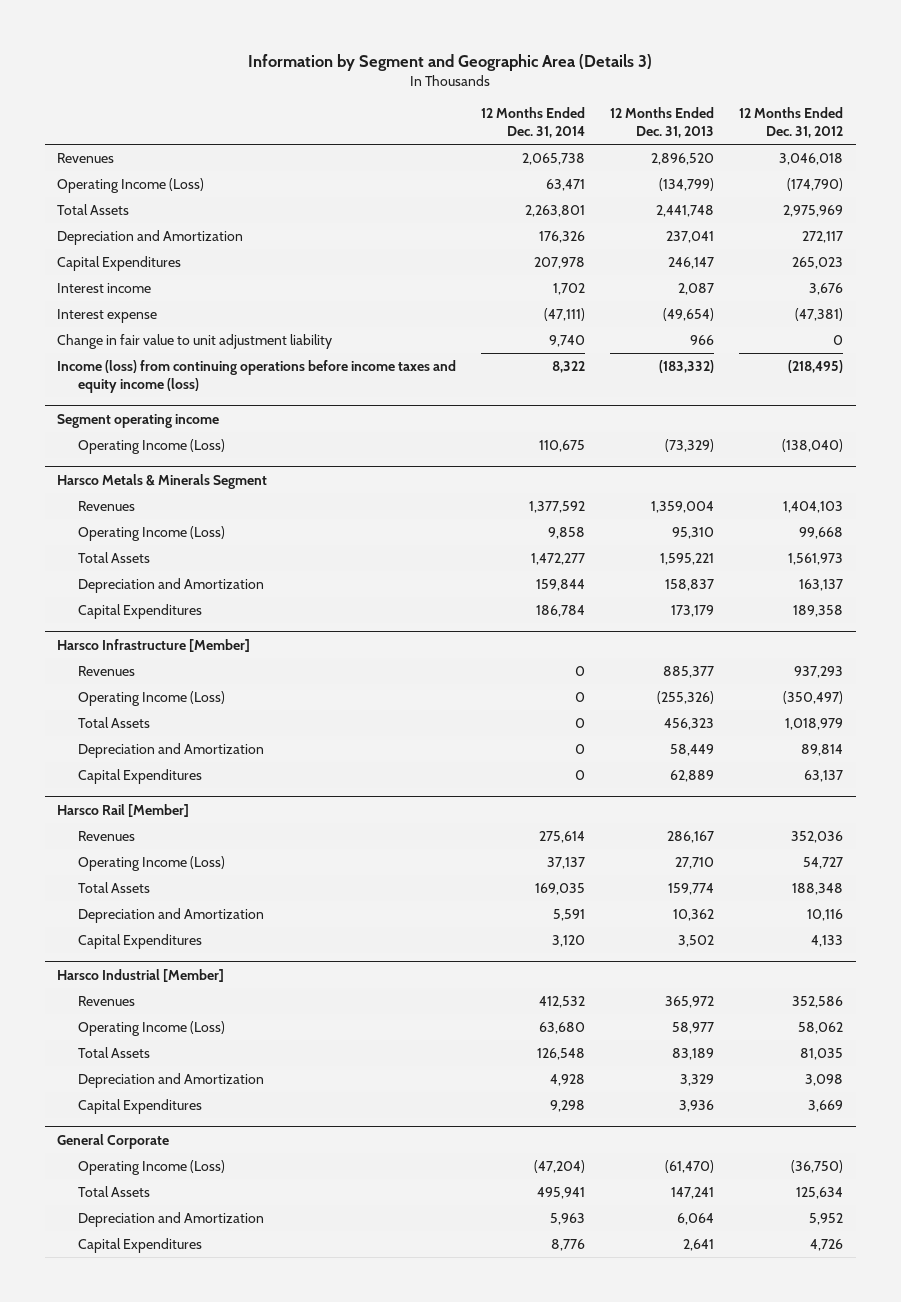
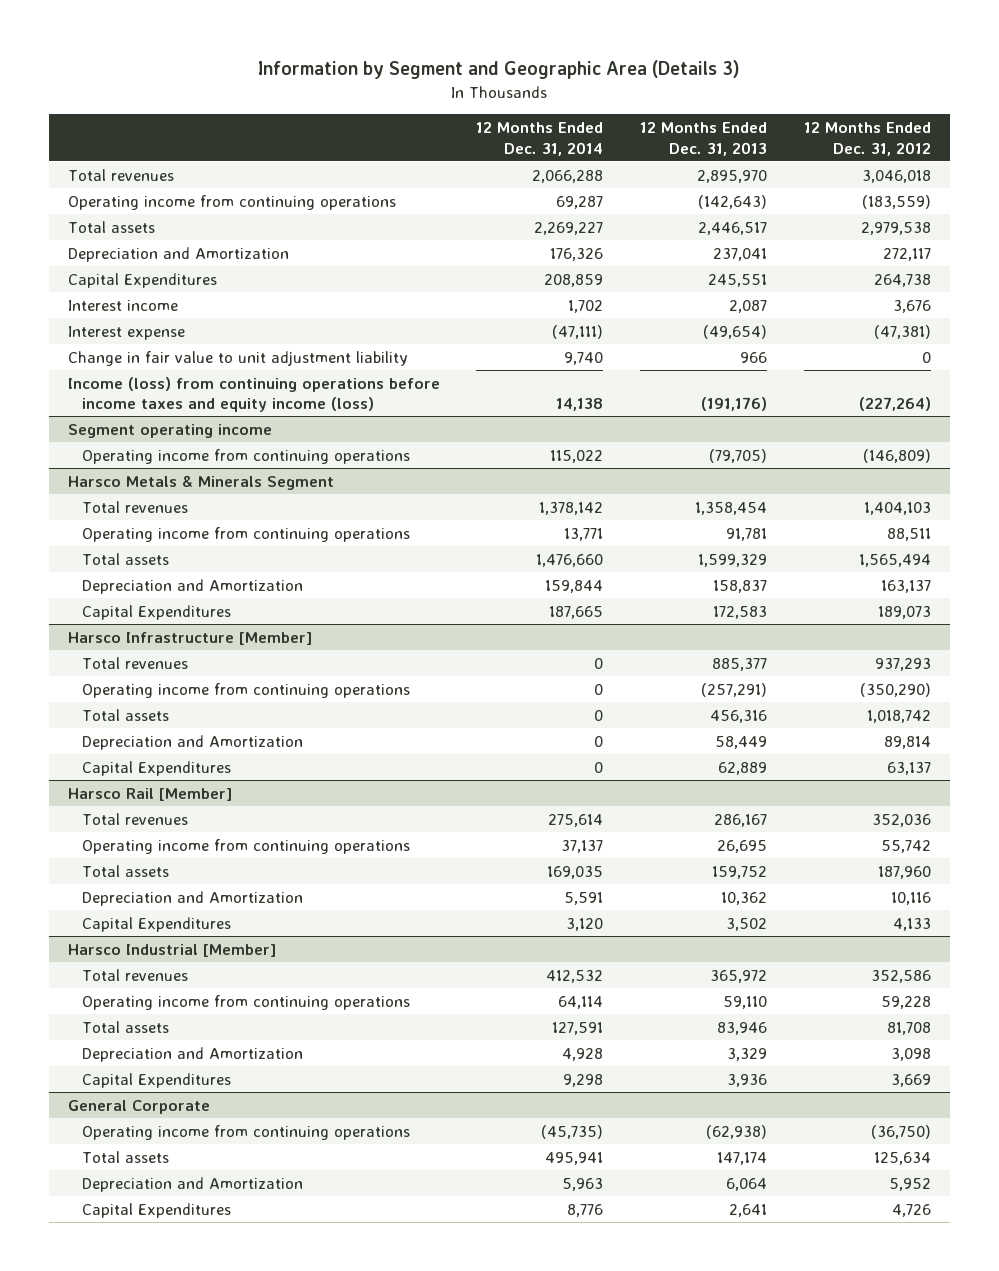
[57,153,115,164] Revenues -> [67,168,174,181] Total revenues
[522,153,586,166] 2,065,738 -> [532,169,604,183] 2,066,288
[651,153,715,166] 2,896,520 -> [697,169,768,183] 2,895,970
[57,178,205,194] Operating Income (Loss) -> [67,194,396,210] Operating income from continuing operations
[546,179,586,192] 63,471 -> [556,195,604,209] 69,287
[659,178,715,192] (134,799) -> [698,194,768,209] (142,643)
[787,178,844,192] (174,790) -> [862,194,932,209] (183,559)
[57,204,130,216] Total Assets -> [67,220,155,233] Total assets
[525,205,586,218] 2,263,801 -> [534,221,604,235] 2,269,227
[656,205,715,218] 2,441,748 -> [698,221,768,235] 2,446,517
[783,205,844,218] 2,975,969 -> [861,221,932,235] 2,979,538
[534,257,586,270] 207,978 -> [544,273,604,287] 208,859
[668,257,715,270] 246,147 -> [708,273,768,287] 245,551
[792,257,844,270] 265,023 -> [874,273,932,287] 264,738
[552,361,586,374] 8,322 -> [556,398,604,412] 14,138
[659,360,715,374] (183,332) -> [701,397,768,412] (191,176)
[788,360,844,374] (218,495) -> [859,397,932,412] (227,264)
[77,439,225,455] Operating Income (Loss) -> [82,448,411,464] Operating income from continuing operations
[539,440,586,453] 110,675 -> [550,449,604,463] 115,022
[665,439,715,453] (73,329) -> [709,448,768,463] (79,705)
[782,439,844,453] (138,040) -> [863,448,932,463] (146,809)
[77,501,135,512] Revenues -> [82,500,189,513] Total revenues
[529,501,586,514] 1,377,592 -> [539,501,604,515] 1,378,142
[651,501,715,514] 1,359,004 -> [695,501,768,515] 1,358,454
[77,526,225,542] Operating Income (Loss) -> [82,526,411,542] Operating income from continuing operations
[548,527,586,540] 9,858 -> [564,527,604,541] 13,771
[672,527,715,540] 95,310 -> [726,527,768,541] 91,781
[799,527,844,540] 99,668 -> [887,527,932,541] 88,511
[77,552,150,564] Total Assets -> [82,552,170,565] Total assets
[531,553,586,566] 1,472,277 -> [536,553,604,567] 1,476,660
[660,553,715,566] 1,595,221 -> [698,553,768,567] 1,599,329
[788,553,844,566] 1,561,973 -> [859,553,932,567] 1,565,494
[536,605,586,618] 186,784 -> [549,605,604,619] 187,665
[671,605,715,618] 173,179 -> [713,605,768,619] 172,583
[793,605,844,618] 189,358 -> [878,605,932,619] 189,073
[77,666,135,677] Revenues -> [82,656,189,669] Total revenues
[77,691,225,707] Operating Income (Loss) -> [82,682,411,698] Operating income from continuing operations
[657,691,715,705] (255,326) -> [701,682,768,697] (257,291)
[783,691,844,705] (350,497) -> [860,682,932,697] (350,290)
[77,717,150,729] Total Assets -> [82,708,170,721] Total assets
[664,718,715,731] 456,323 -> [710,709,768,723] 456,316
[785,718,844,731] 1,018,979 -> [867,709,932,723] 1,018,742
[77,831,135,842] Revenues -> [82,812,189,825] Total revenues
[77,856,225,872] Operating Income (Loss) -> [82,838,411,854] Operating income from continuing operations
[675,857,715,870] 27,710 -> [717,839,768,853] 26,695
[803,857,844,870] 54,727 -> [881,839,932,853] 55,742
[77,882,150,894] Total Assets -> [82,864,170,877] Total assets
[668,883,715,896] 159,774 -> [712,865,768,879] 159,752
[792,883,844,896] 188,348 -> [878,865,932,879] 187,960
[77,996,135,1007] Revenues -> [82,968,189,981] Total revenues
[77,1021,225,1037] Operating Income (Loss) -> [82,994,411,1010] Operating income from continuing operations
[539,1022,586,1035] 63,680 -> [558,995,604,1009] 64,114
[672,1022,715,1035] 58,977 -> [723,995,768,1009] 59,110
[798,1022,844,1035] 58,062 -> [881,995,932,1009] 59,228
[77,1047,150,1059] Total Assets -> [82,1020,170,1033] Total assets
[537,1048,586,1061] 126,548 -> [552,1021,604,1035] 127,591
[672,1048,715,1061] 83,189 -> [717,1021,768,1035] 83,946
[800,1048,844,1061] 81,035 -> [887,1021,932,1035] 81,708
[77,1160,225,1176] Operating Income (Loss) -> [82,1124,411,1140] Operating income from continuing operations
[534,1160,586,1174] (47,204) -> [541,1124,604,1139] (45,735)
[665,1160,715,1174] (61,470) -> [706,1124,768,1139] (62,938)
[77,1186,150,1198] Total Assets -> [82,1150,170,1163] Total assets
[671,1187,715,1200] 147,241 -> [717,1151,768,1165] 147,174

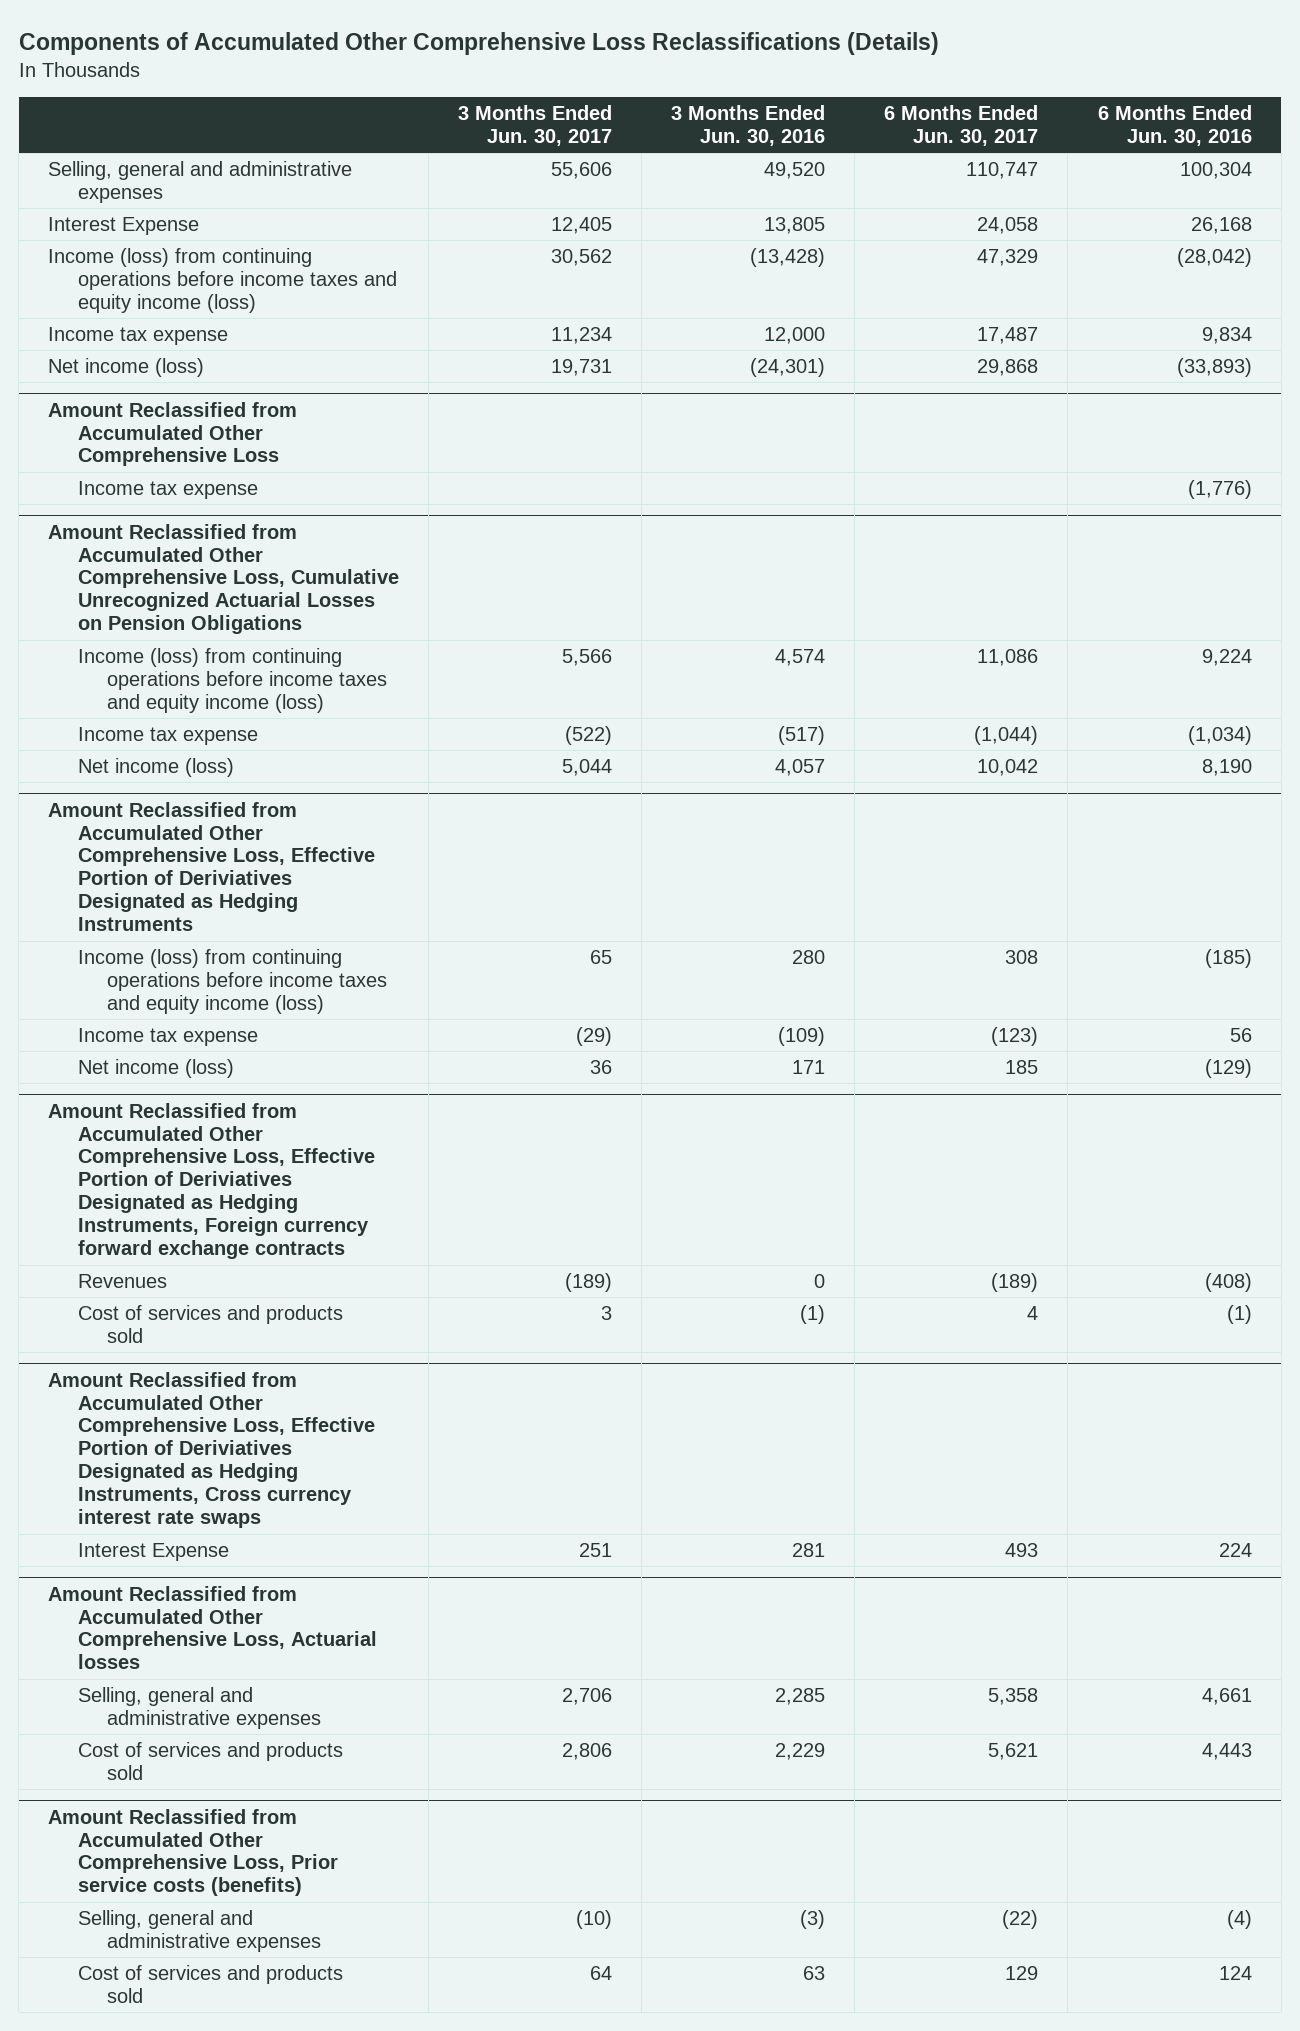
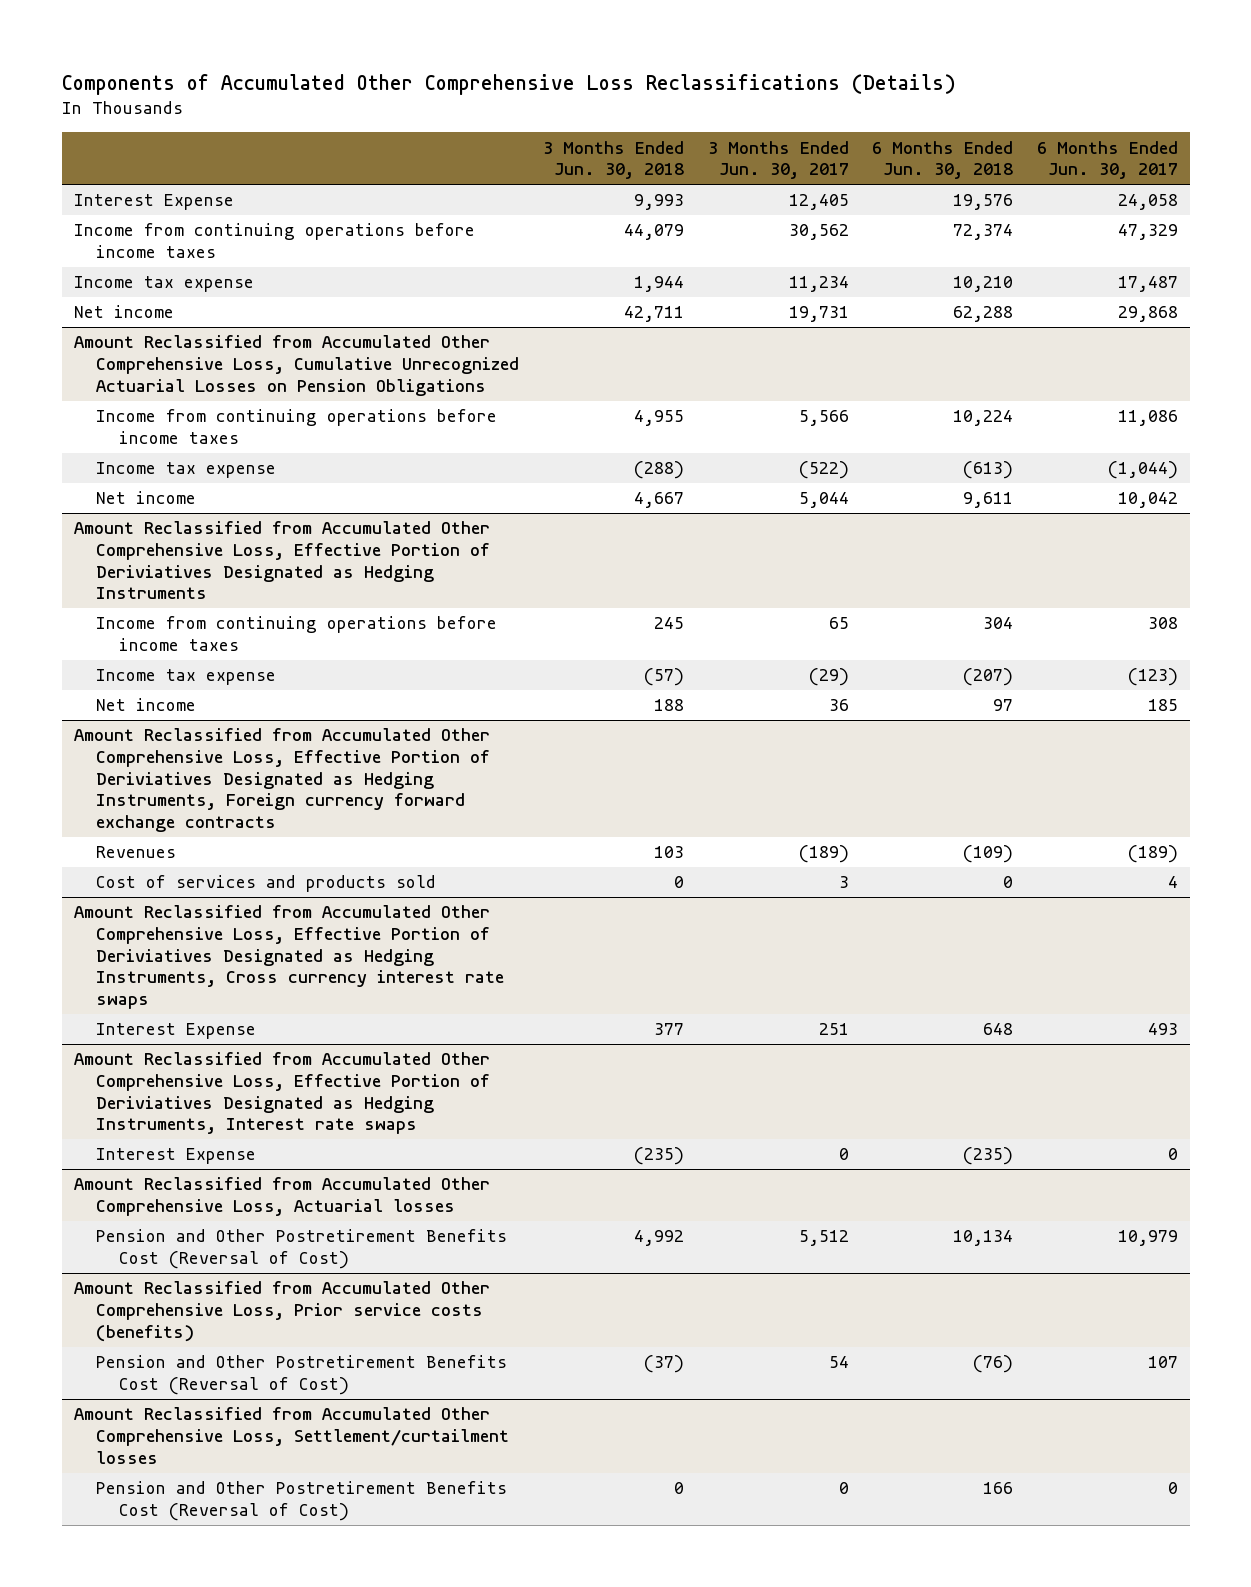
[671,104,826,146] 3 Months Ended Jun. 30, 2016 -> none
[1097,104,1252,146] 6 Months Ended Jun. 30, 2016 -> none
none -> [543,140,685,180] 3 Months Ended Jun. 30, 2018
none -> [872,140,1014,180] 6 Months Ended Jun. 30, 2018
[48,161,353,204] Selling, general and administrative expenses -> none
[48,248,397,313] Income (loss) from continuing operations before income taxes and equity income (loss) -> [73,223,475,258] Income from continuing operations before income taxes
[48,401,298,467] Amount Reclassified from Accumulated Other Comprehensive Loss -> none
[77,481,258,500] Income tax expense -> none
[48,358,205,378] Net income (loss) -> [73,305,174,319] Net income
[77,648,388,713] Income (loss) from continuing operations before income taxes and equity income (loss) -> [96,409,498,444] Income from continuing operations before income taxes
[77,758,234,778] Net income (loss) -> [96,491,197,505] Net income
[77,949,388,1014] Income (loss) from continuing operations before income taxes and equity income (loss) -> [96,616,498,651] Income from continuing operations before income taxes
[77,1059,234,1079] Net income (loss) -> [96,698,197,712] Net income
none -> [73,1052,491,1135] Amount Reclassified from Accumulated Other Comprehensive Loss, Effective Portion of Deriviatives Designated as Hedging Instruments, Interest rate swaps
none -> [96,1148,257,1165] Interest Expense
[77,1687,322,1730] Selling, general and administrative expenses -> none
[77,1742,343,1781] Cost of services and products sold -> none
none -> [96,1229,508,1269] Pension and Other Postretirement Benefits Cost (Reversal of Cost)
[77,1910,322,1953] Selling, general and administrative expenses -> none
[77,1965,343,2004] Cost of services and products sold -> none
none -> [96,1355,508,1395] Pension and Other Postretirement Benefits Cost (Reversal of Cost)
none -> [73,1407,510,1464] Amount Reclassified from Accumulated Other Comprehensive Loss, Settlement/curtailment losses
none -> [96,1481,508,1521] Pension and Other Postretirement Benefits Cost (Reversal of Cost)

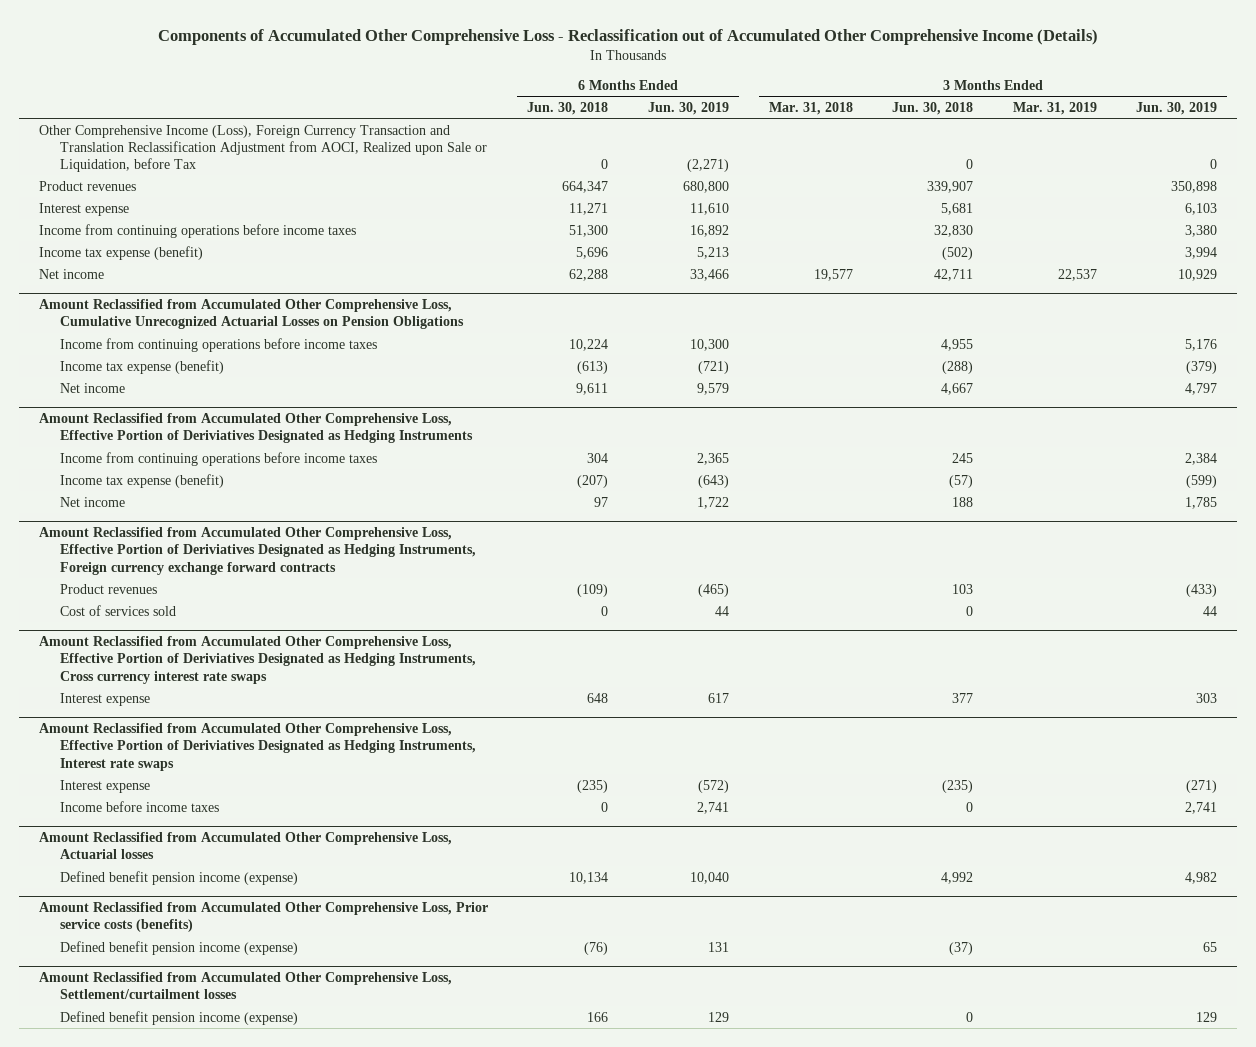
[61,73,956,95] Components of Accumulated Other Comprehensive Loss Reclassifications (Details) -> [158,28,1099,45] Components of Accumulated Other Comprehensive Loss - Reclassification out of Accumulated Other Comprehensive Income (Details)
[707,140,849,180] 3 Months Ended Jun. 30, 2017 -> none
[1036,140,1178,180] 6 Months Ended Jun. 30, 2017 -> none
none -> [647,101,729,115] Jun. 30, 2019
none -> [768,101,853,115] Mar. 31, 2018
none -> [1012,101,1097,115] Mar. 31, 2019
none -> [1136,101,1218,115] Jun. 30, 2019
none -> [38,124,487,173] Other Comprehensive Income (Loss), Foreign Currency Transaction and Translation Reclassification Adjustment from AOCI, Realized upon Sale or Liquidation, before Tax
none -> [38,180,136,191] Product revenues
[73,194,234,211] Interest Expense -> [38,202,129,216] Interest expense
[634,194,685,211] 9,993 -> [941,202,974,215] 5,681
[953,194,1014,211] 19,576 -> [569,202,609,215] 11,271
[624,224,685,241] 44,079 -> [934,224,974,237] 32,830
[953,224,1014,241] 72,374 -> [569,224,609,237] 51,300
[73,276,254,293] Income tax expense -> [38,245,203,260] Income tax expense (benefit)
[634,276,685,293] 1,944 -> [942,246,974,260] (502)
[953,276,1014,293] 10,210 -> [576,246,609,259] 5,696
[96,462,277,479] Income tax expense -> [59,359,224,374] Income tax expense (benefit)
[96,669,277,686] Income tax expense -> [59,473,224,488] Income tax expense (benefit)
[73,728,491,832] Amount Reclassified from Accumulated Other Comprehensive Loss, Effective Portion of Deriviatives Designated as Hedging Instruments, Foreign currency forward exchange contracts -> [38,527,476,575] Amount Reclassified from Accumulated Other Comprehensive Loss, Effective Portion of Deriviatives Designated as Hedging Instruments, Foreign currency exchange forward contracts
[96,846,177,859] Revenues -> [59,583,157,594] Product revenues
[96,875,437,893] Cost of services and products sold -> [59,604,176,616] Cost of services sold
[96,1023,257,1040] Interest Expense -> [59,692,150,706] Interest expense
[96,1148,257,1165] Interest Expense -> [59,779,150,793] Interest expense
none -> [59,800,219,812] Income before income taxes
[96,1229,508,1269] Pension and Other Postretirement Benefits Cost (Reversal of Cost) -> [59,870,298,885] Defined benefit pension income (expense)
[96,1355,508,1395] Pension and Other Postretirement Benefits Cost (Reversal of Cost) -> [59,940,298,955] Defined benefit pension income (expense)
[96,1481,508,1521] Pension and Other Postretirement Benefits Cost (Reversal of Cost) -> [59,1010,298,1025] Defined benefit pension income (expense)

